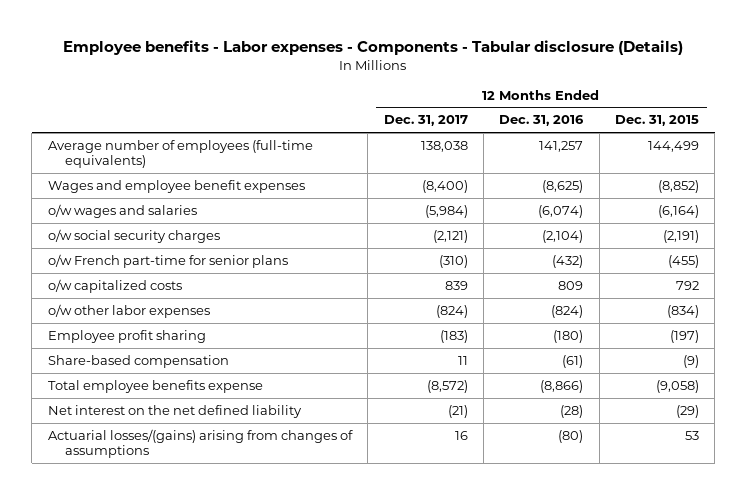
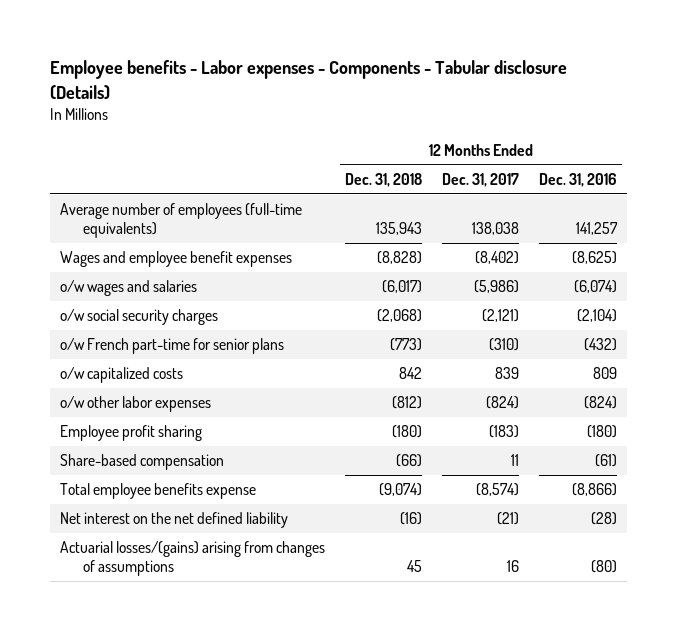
[614,115,699,127] Dec. 31, 2015 -> none
none -> [344,172,422,187] Dec. 31, 2018
[421,179,468,193] (8,400) -> [475,251,520,265] (8,402)
[424,204,468,218] (5,984) -> [474,280,520,294] (5,986)
[426,379,468,393] (8,572) -> [476,483,520,497] (8,574)

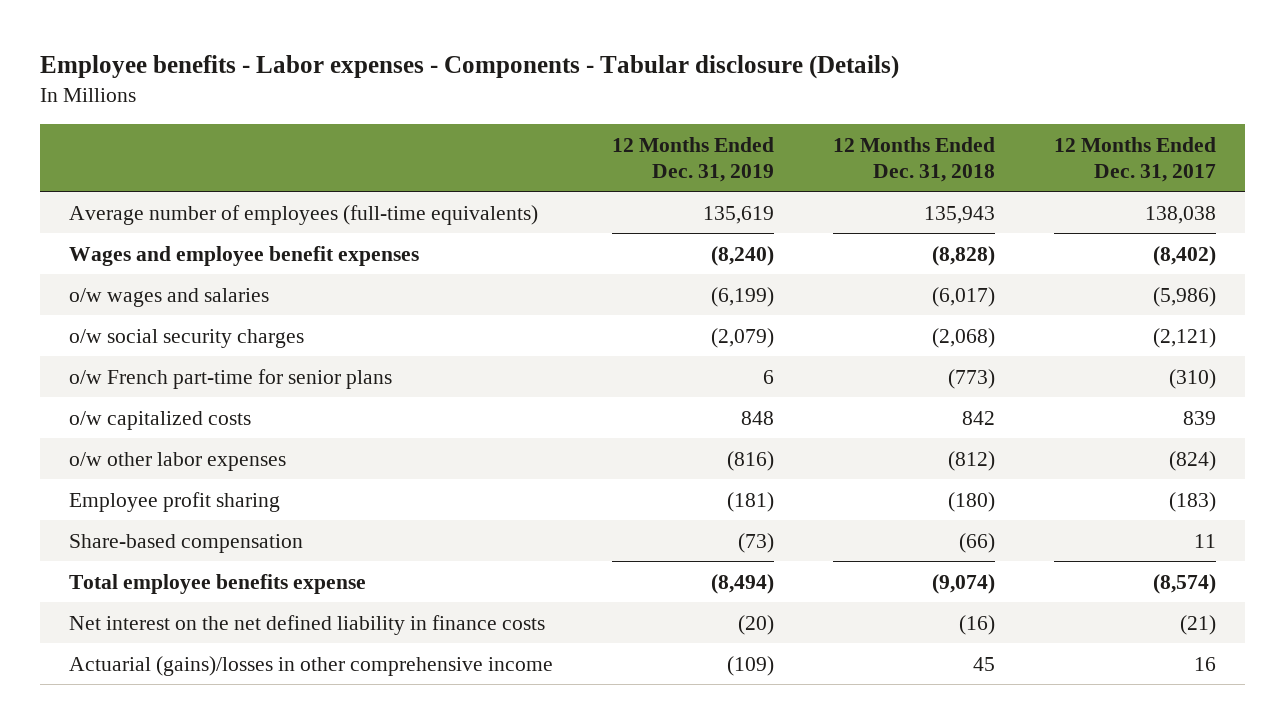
[539,172,618,187] Dec. 31, 2016 -> none
none -> [611,136,774,182] 12 Months Ended Dec. 31, 2019
[59,512,288,529] Net interest on the net defined liability -> [68,614,545,635] Net interest on the net defined liability in finance costs
[59,541,325,576] Actuarial losses/(gains) arising from changes of assumptions -> [68,655,553,676] Actuarial (gains)/losses in other comprehensive income

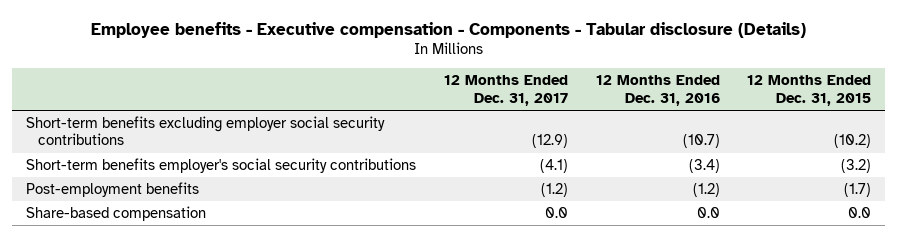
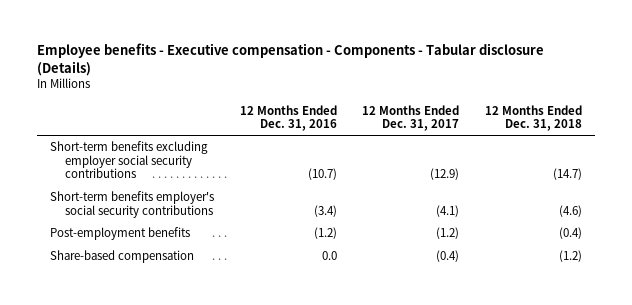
[747,75,872,106] 12 Months Ended Dec. 31, 2015 -> none
none -> [484,104,582,132] 12 Months Ended Dec. 31, 2018
[544,206,568,218] 0.0 -> [436,250,460,263] (0.4)

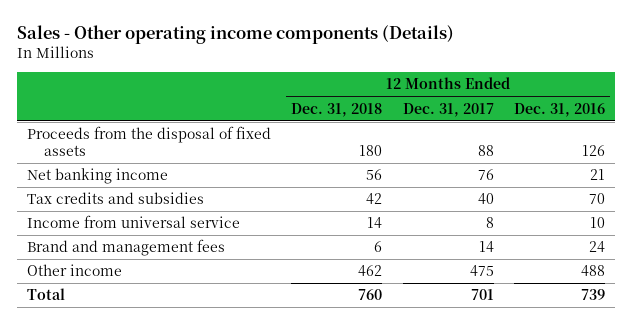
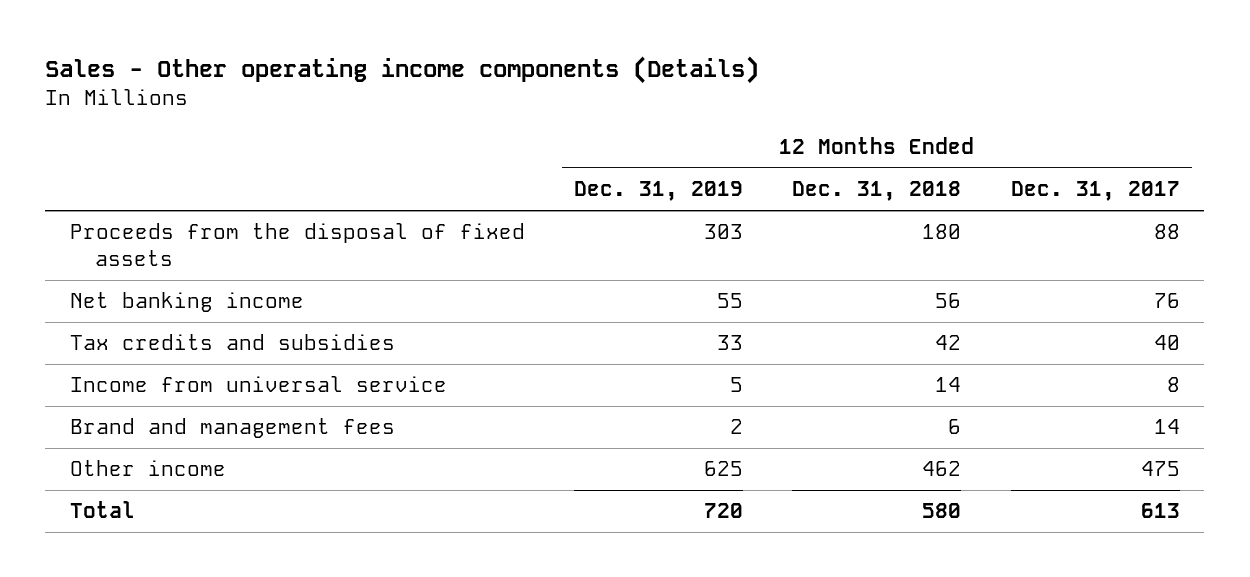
[514,102,606,117] Dec. 31, 2016 -> none
none -> [574,181,744,202] Dec. 31, 2019
[358,289,383,301] 760 -> [922,503,962,519] 580
[470,289,494,301] 701 -> [1140,503,1180,519] 613

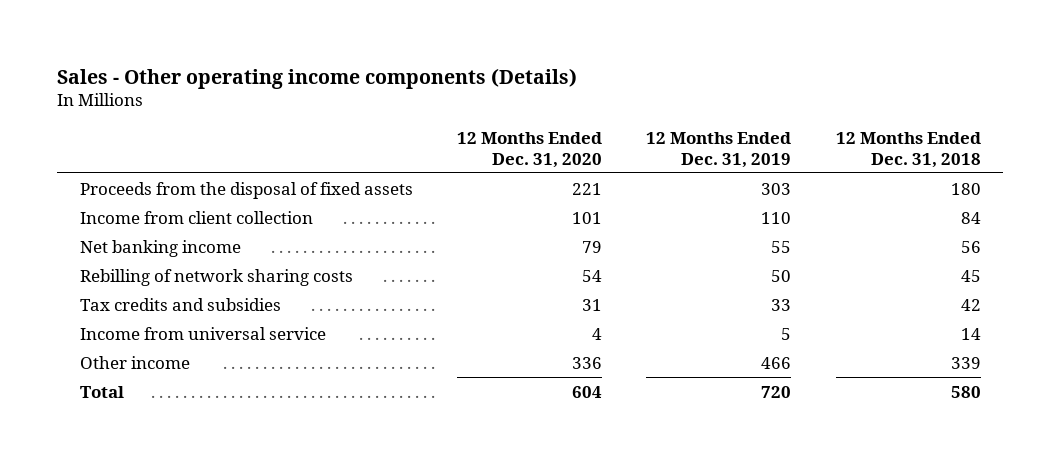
[1010,181,1180,202] Dec. 31, 2017 -> none
none -> [456,131,602,168] 12 Months Ended Dec. 31, 2020
none -> [79,210,313,224] Income from client collection
none -> [79,268,353,286] Rebilling of network sharing costs
[69,418,395,439] Brand and management fees -> none
[704,461,744,477] 625 -> [761,356,792,369] 466
[922,461,962,477] 462 -> [950,356,981,369] 339

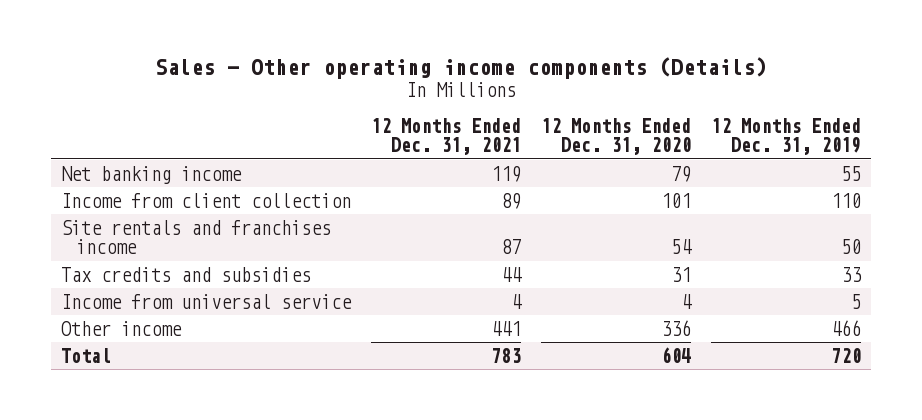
[835,131,981,168] 12 Months Ended Dec. 31, 2018 -> none
none -> [371,117,522,156] 12 Months Ended Dec. 31, 2021
[79,181,413,199] Proceeds from the disposal of fixed assets -> none
[79,210,313,224] Income from client collection -> [61,192,352,208] Income from client collection
[79,268,353,286] Rebilling of network sharing costs -> [61,219,332,255] Site rentals and franchises income

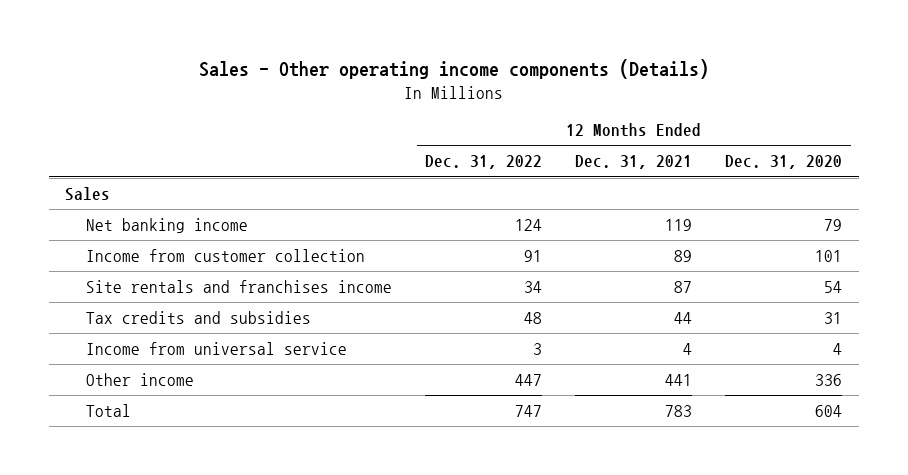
[711,117,862,156] 12 Months Ended Dec. 31, 2019 -> none
none -> [425,155,543,170] Dec. 31, 2022
none -> [65,186,111,201] Sales
[61,192,352,208] Income from client collection -> [85,248,365,262] Income from customer collection

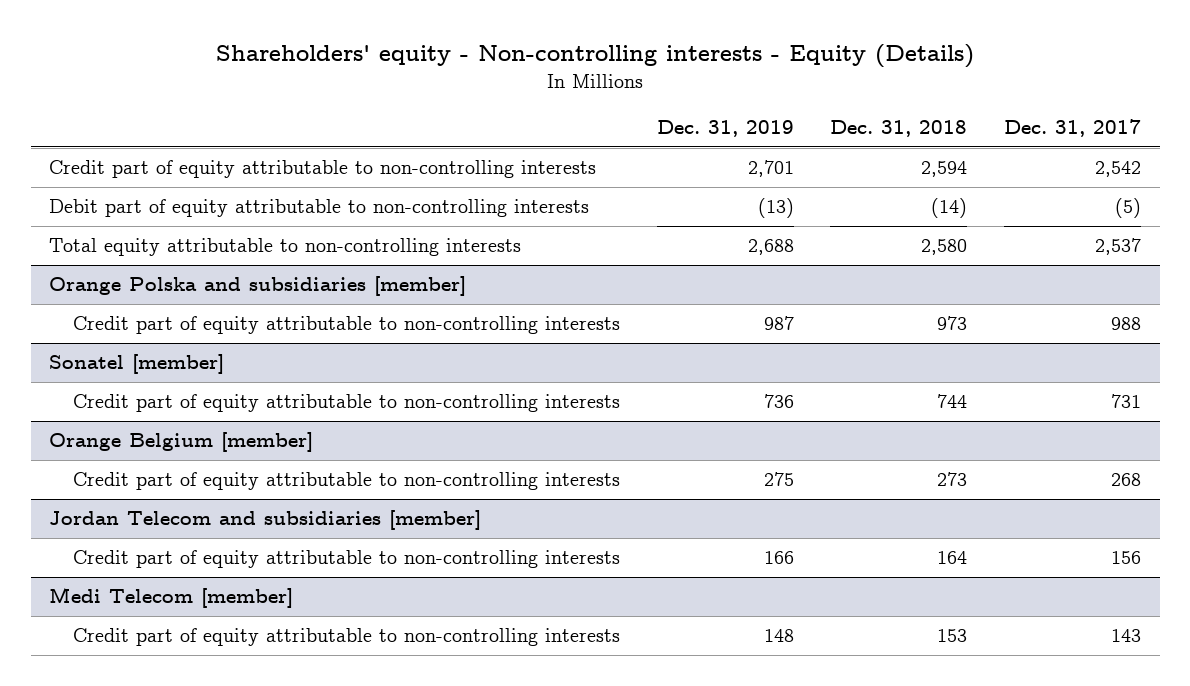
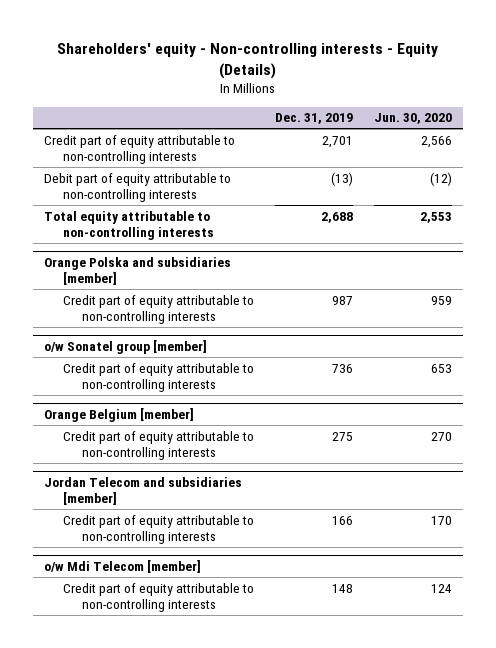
[830,120,968,138] Dec. 31, 2018 -> none
[1004,119,1142,138] Dec. 31, 2017 -> none
none -> [374,113,453,125] Jun. 30, 2020
[49,354,225,375] Sonatel [member] -> [43,339,207,354] o/w Sonatel group [member]
[49,587,294,609] Medi Telecom [member] -> [43,559,201,573] o/w Mdi Telecom [member]

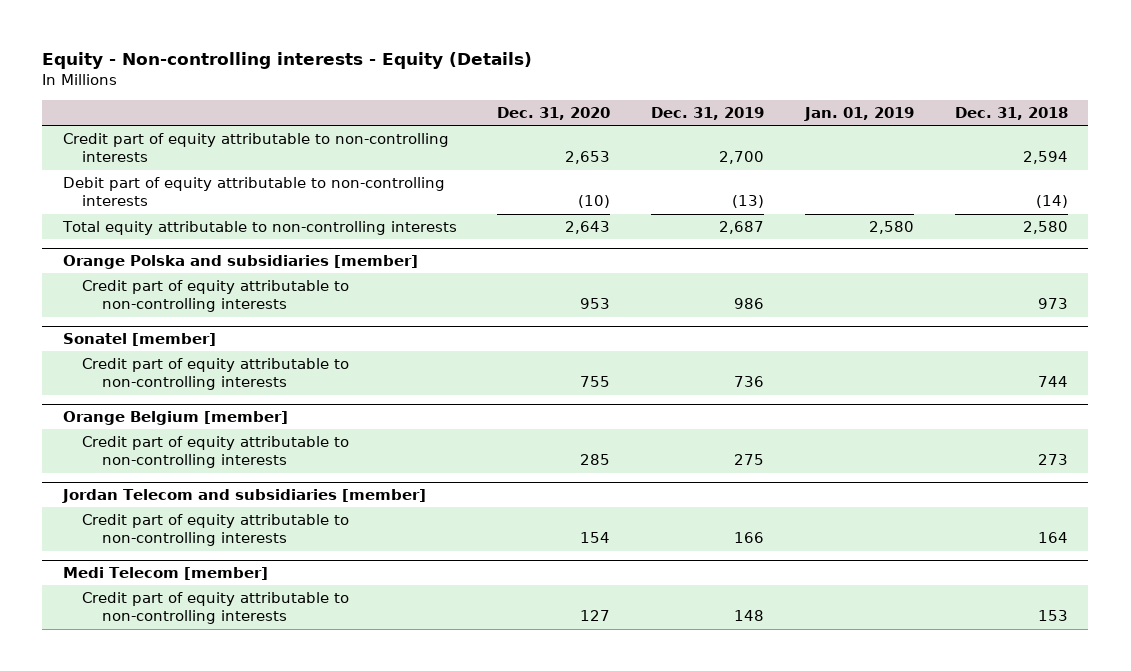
[57,43,439,80] Shareholders' equity - Non-controlling interests - Equity (Details) -> [42,52,533,70] Equity - Non-controlling interests - Equity (Details)
[374,113,453,125] Jun. 30, 2020 -> none
none -> [497,106,611,120] Dec. 31, 2020
none -> [804,106,915,121] Jan. 01, 2019
none -> [954,106,1068,120] Dec. 31, 2018
[322,135,354,148] 2,701 -> [719,151,765,165] 2,700
[321,211,354,223] 2,688 -> [719,221,765,235] 2,687
[332,295,354,305] 987 -> [734,298,765,310] 986
[43,339,207,354] o/w Sonatel group [member] -> [62,333,216,347] Sonatel [member]
[43,559,201,573] o/w Mdi Telecom [member] -> [62,567,268,581] Medi Telecom [member]

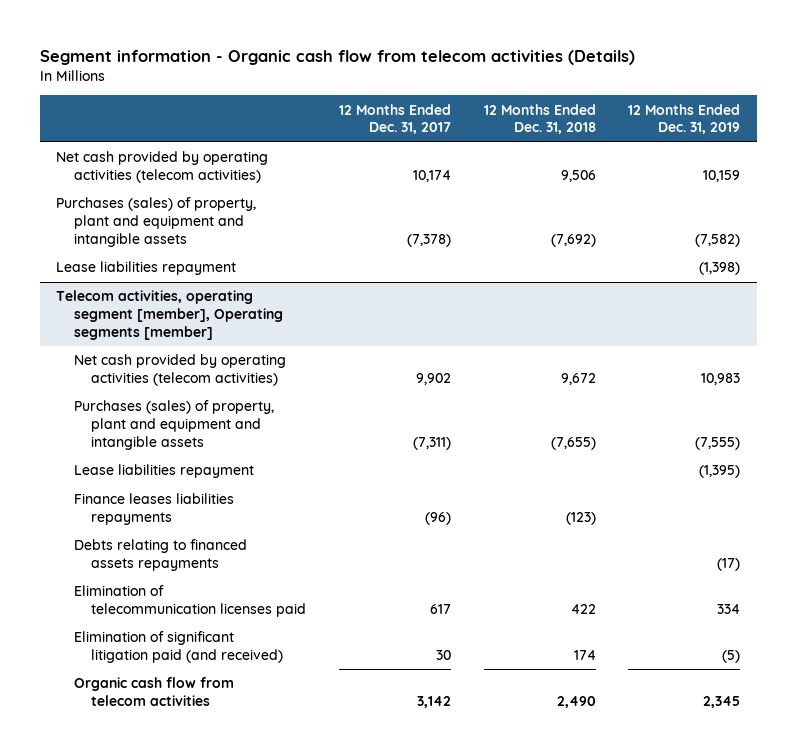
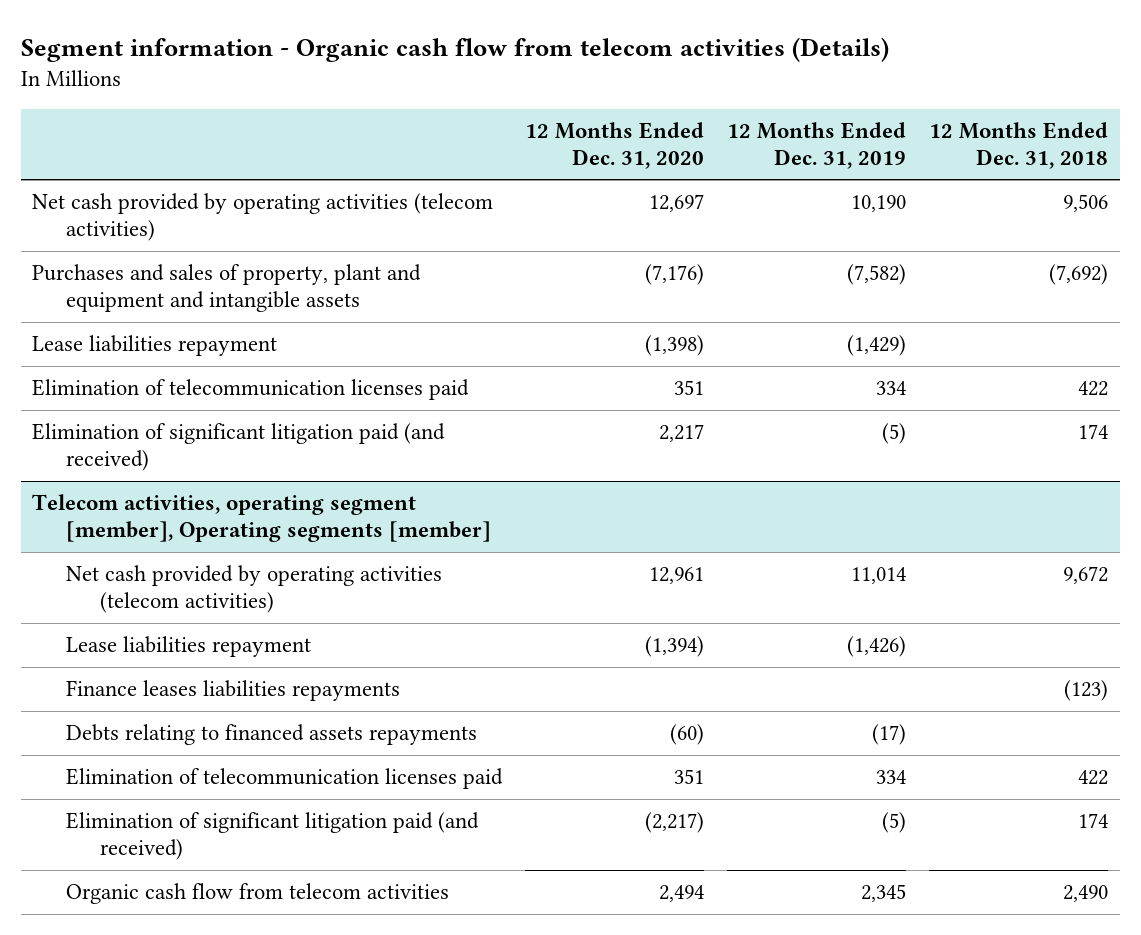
[338,103,451,135] 12 Months Ended Dec. 31, 2017 -> none
none -> [525,121,705,169] 12 Months Ended Dec. 31, 2020
[703,170,741,183] 10,159 -> [851,195,907,213] 10,190
[56,197,257,247] Purchases (sales) of property, plant and equipment and intangible assets -> [32,264,422,313] Purchases and sales of property, plant and equipment and intangible assets
[699,262,741,276] (1,398) -> [847,335,907,357] (1,429)
none -> [32,379,470,401] Elimination of telecommunication licenses paid
none -> [32,423,446,472] Elimination of significant litigation paid (and received)
[73,400,274,450] Purchases (sales) of property, plant and equipment and intangible assets -> none
[701,373,741,386] 10,983 -> [851,567,907,585] 11,014
[699,465,741,479] (1,395) -> [847,636,907,658] (1,426)

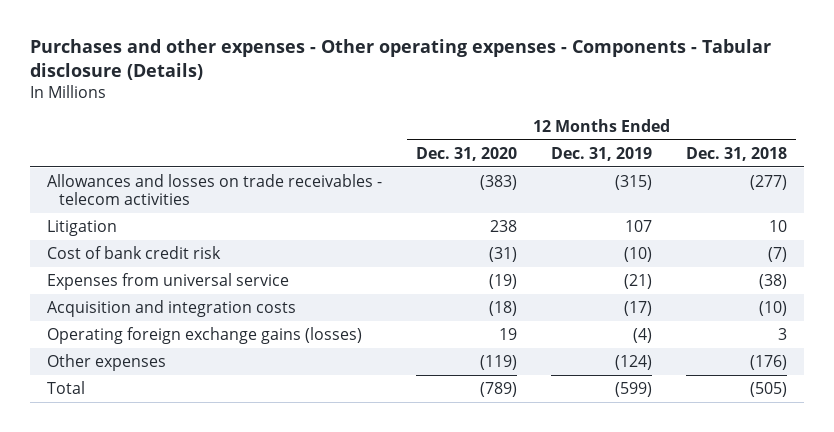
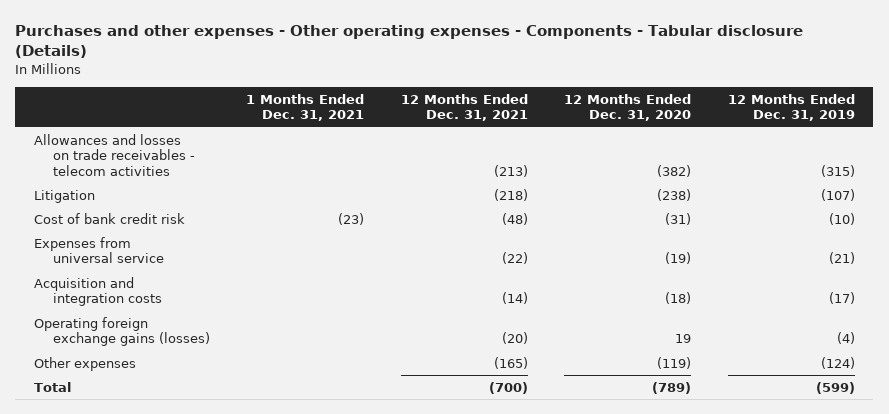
[686,146,788,161] Dec. 31, 2018 -> none
none -> [246,93,365,122] 1 Months Ended Dec. 31, 2021
none -> [400,93,528,122] 12 Months Ended Dec. 31, 2021
[479,174,517,190] (383) -> [657,164,692,177] (382)
[489,219,517,232] 238 -> [657,188,692,201] (238)
[625,219,653,232] 107 -> [820,188,855,201] (107)

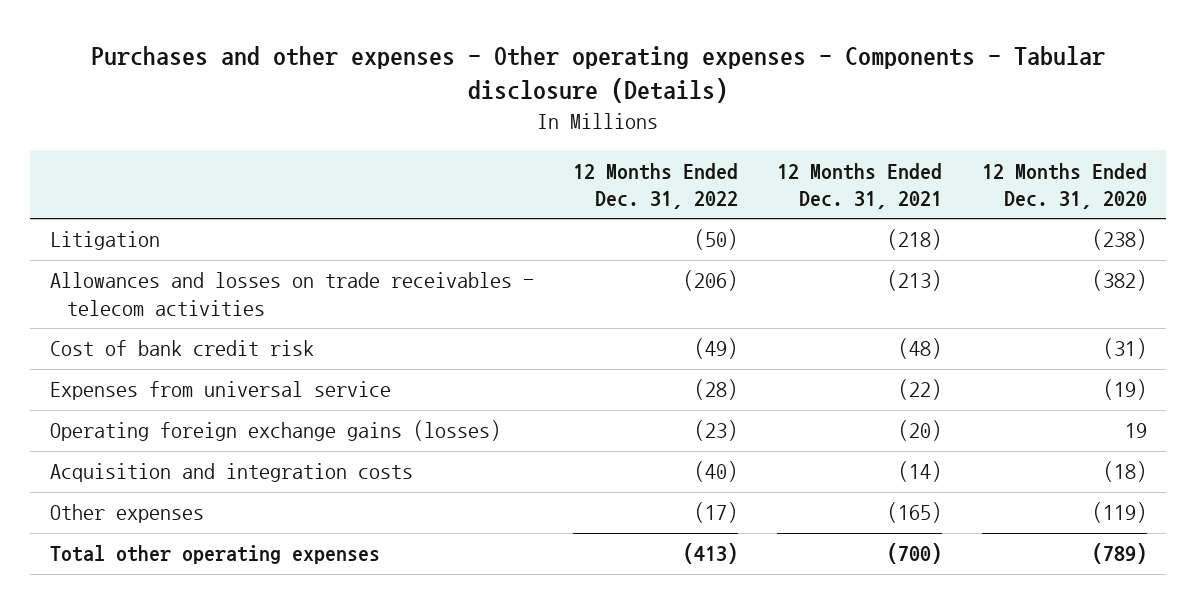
[246,93,365,122] 1 Months Ended Dec. 31, 2021 -> none
[727,93,855,122] 12 Months Ended Dec. 31, 2019 -> none
none -> [572,162,738,210] 12 Months Ended Dec. 31, 2022
[33,133,195,176] Allowances and losses on trade receivables - telecom activities -> [49,272,534,316] Allowances and losses on trade receivables - telecom activities
[33,276,162,307] Acquisition and integration costs -> [49,463,413,483] Acquisition and integration costs
[33,381,71,392] Total -> [49,545,380,565] Total other operating expenses

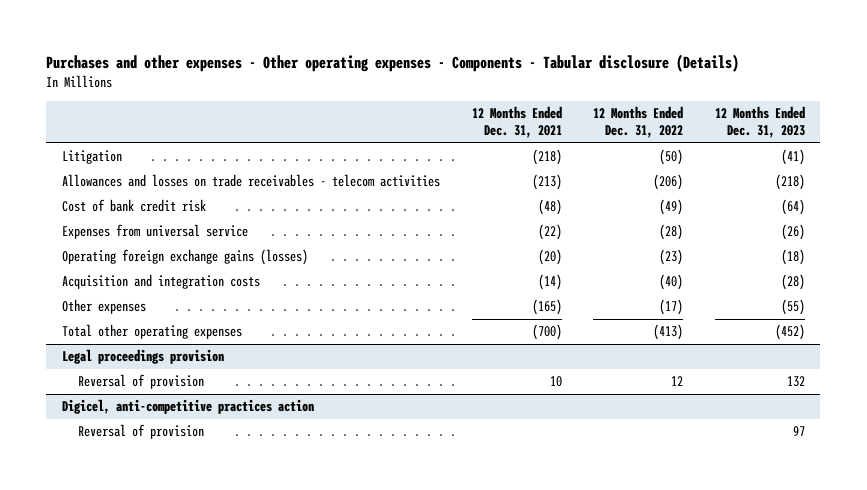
[981,162,1147,210] 12 Months Ended Dec. 31, 2020 -> none
none -> [714,106,805,139] 12 Months Ended Dec. 31, 2023
none -> [61,349,224,365] Legal proceedings provision
none -> [78,374,205,390] Reversal of provision
none -> [61,399,314,415] Digicel, anti-competitive practices action
none -> [78,424,205,440] Reversal of provision

